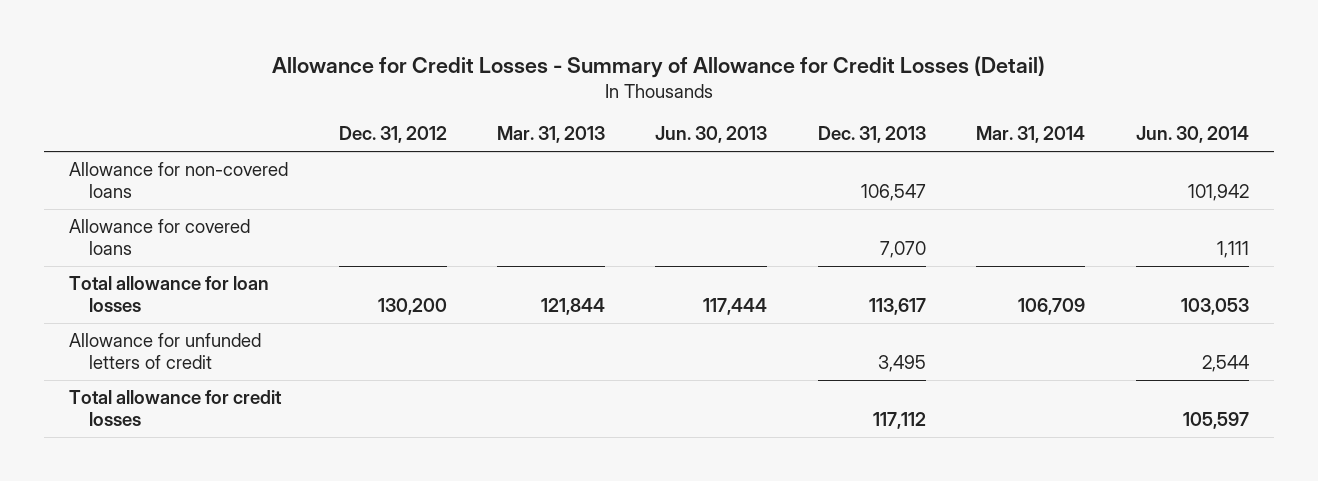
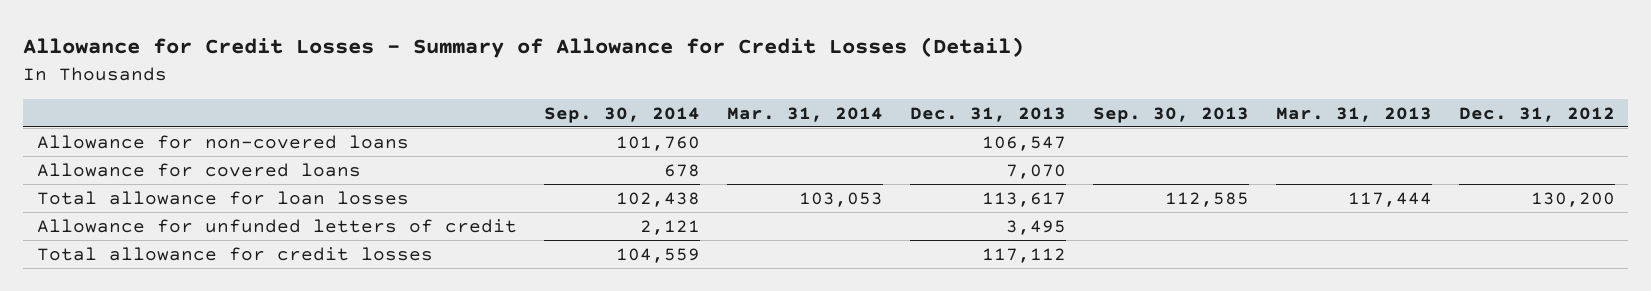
[655,126,768,144] Jun. 30, 2013 -> none
[1135,126,1249,144] Jun. 30, 2014 -> none
none -> [543,106,700,123] Sep. 30, 2014
none -> [1092,106,1249,123] Sep. 30, 2013
[540,298,605,316] 121,844 -> [1347,191,1432,207] 117,444
[1018,298,1086,316] 106,709 -> [798,191,883,207] 103,053

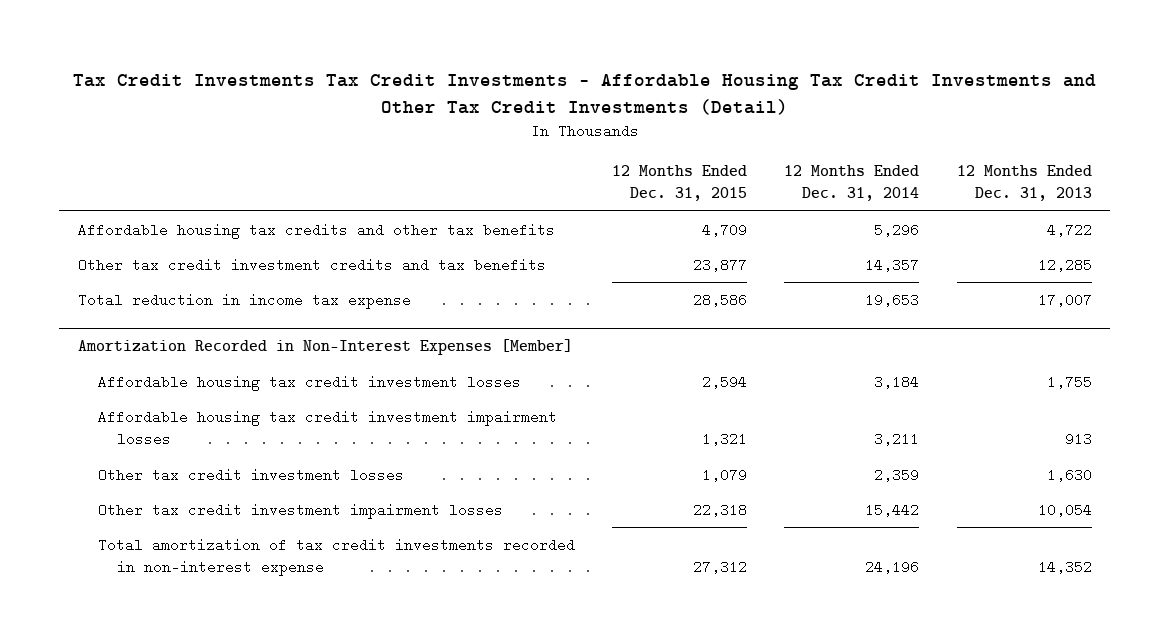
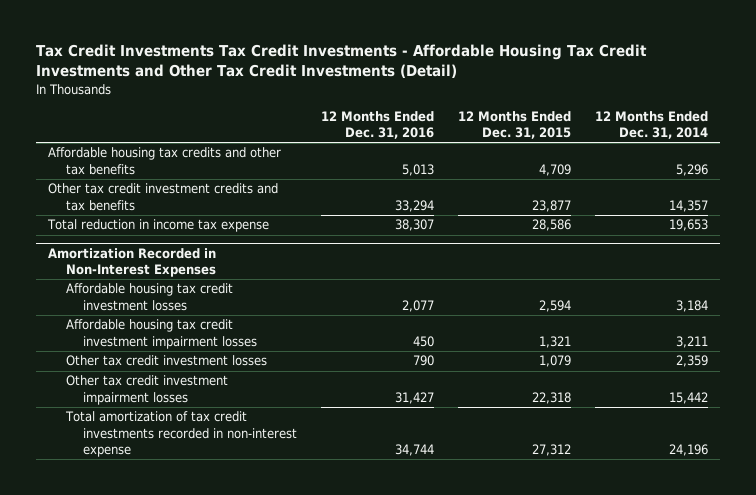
[956,165,1092,202] 12 Months Ended Dec. 31, 2013 -> none
none -> [321,110,435,140] 12 Months Ended Dec. 31, 2016
[78,339,574,356] Amortization Recorded in Non-Interest Expenses [Member] -> [48,247,217,277] Amortization Recorded in Non-Interest Expenses

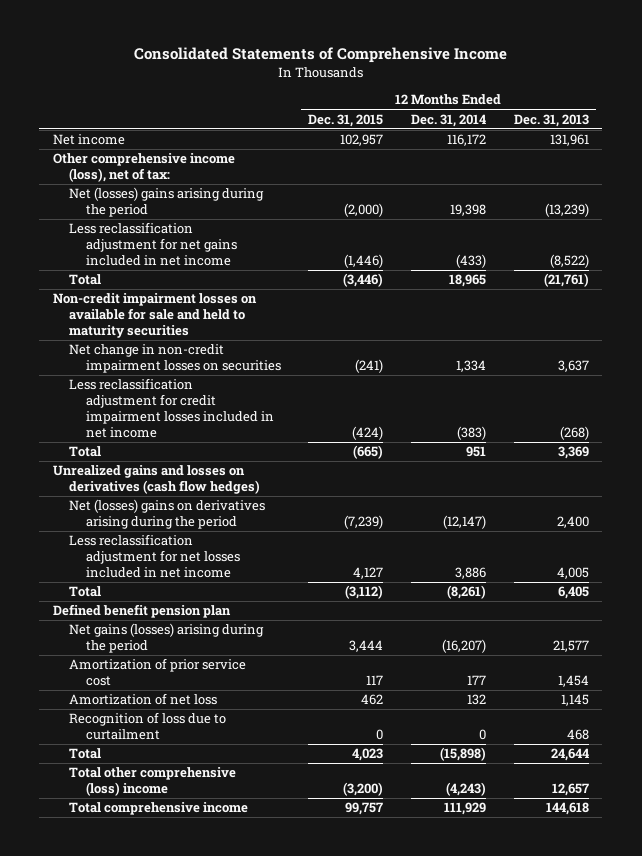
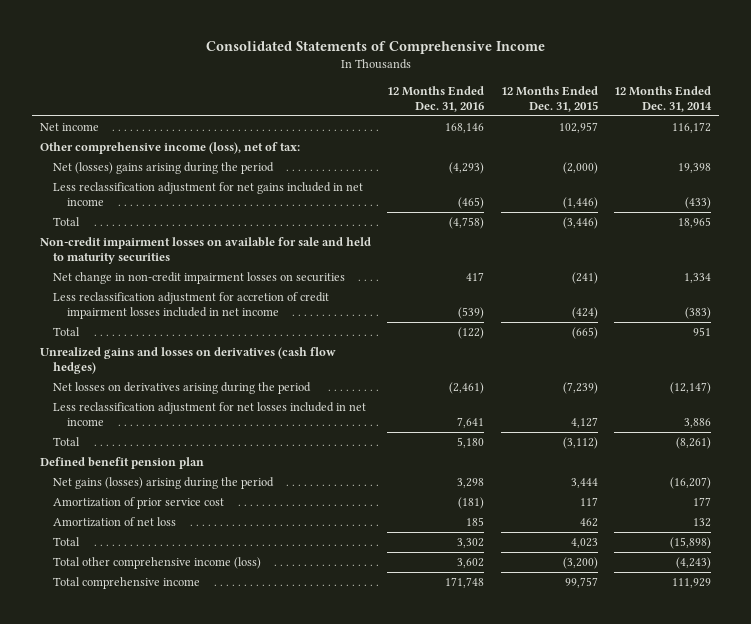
[513,113,589,127] Dec. 31, 2013 -> none
none -> [387,85,485,113] 12 Months Ended Dec. 31, 2016
[69,378,274,438] Less reclassification adjustment for credit impairment losses included in net income -> [53,291,330,320] Less reclassification adjustment for accretion of credit impairment losses included in net income
[69,499,266,530] Net (losses) gains on derivatives arising during the period -> [53,381,312,394] Net losses on derivatives arising during the period
[69,712,227,741] Recognition of loss due to curtailment -> none
[69,767,237,797] Total other comprehensive (loss) income -> [53,556,262,569] Total other comprehensive income (loss)

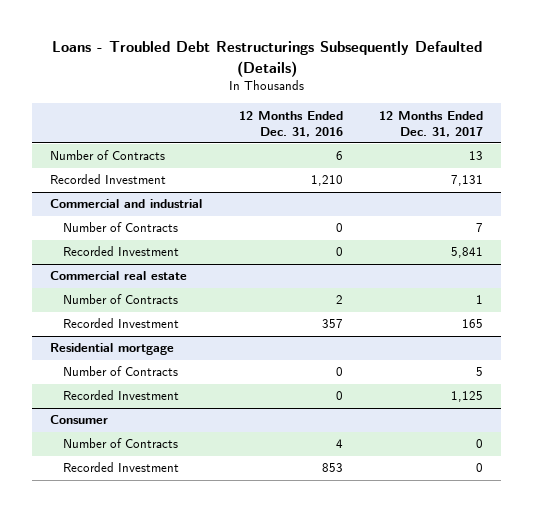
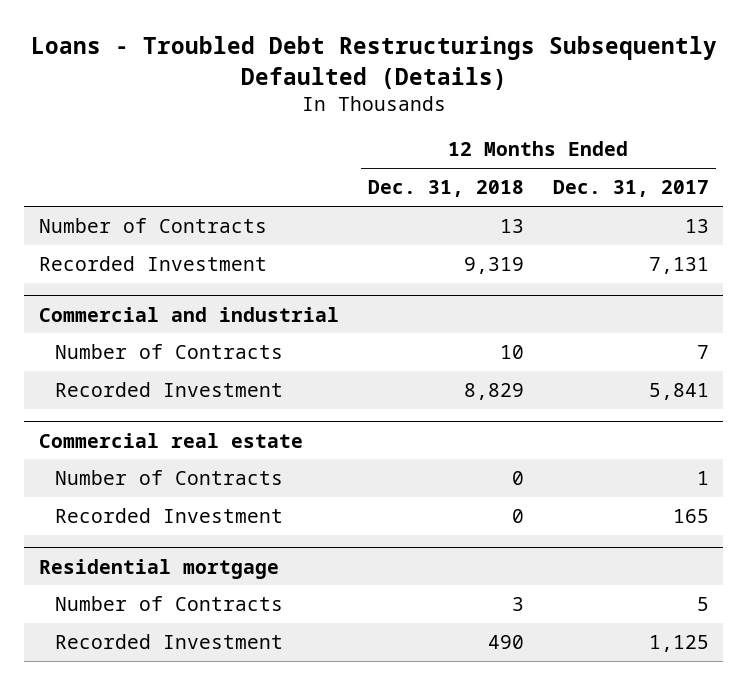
[238,110,343,137] 12 Months Ended Dec. 31, 2016 -> none
none -> [367,180,524,198] Dec. 31, 2018
[50,415,109,425] Consumer -> none
[63,438,179,449] Number of Contracts -> none
[63,462,180,473] Recorded Investment -> none

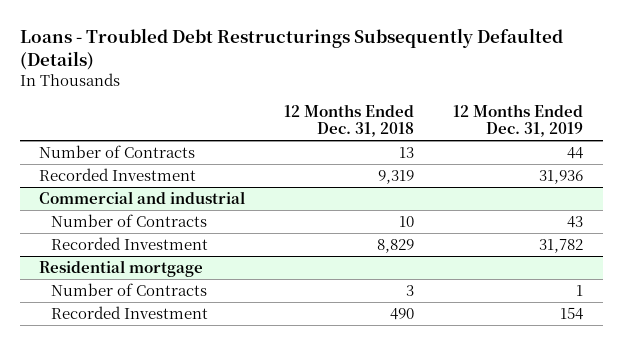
[552,180,709,198] Dec. 31, 2017 -> none
none -> [453,104,584,138] 12 Months Ended Dec. 31, 2019
[38,432,303,448] Commercial real estate -> none
[55,469,284,485] Number of Contracts -> none
[55,507,284,523] Recorded Investment -> none

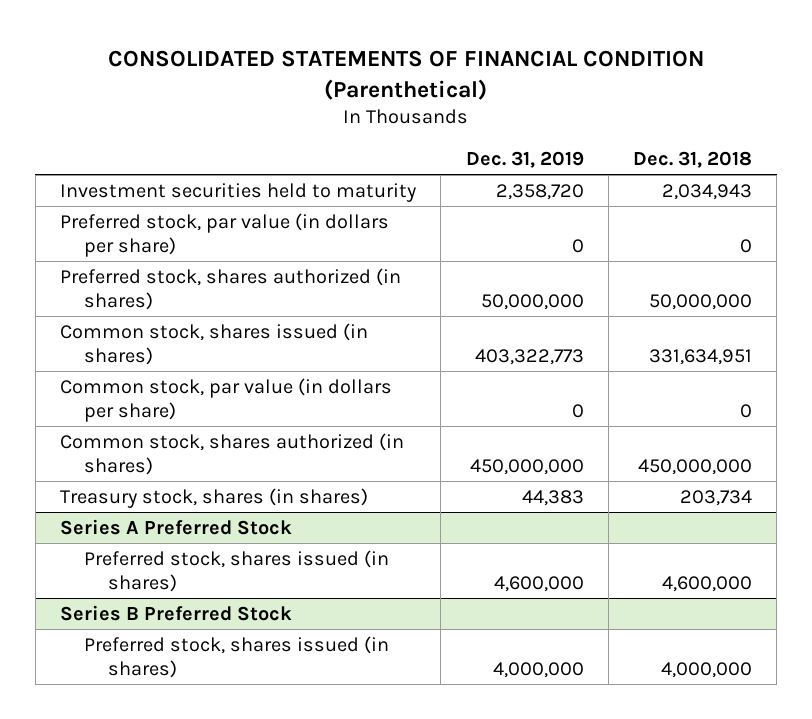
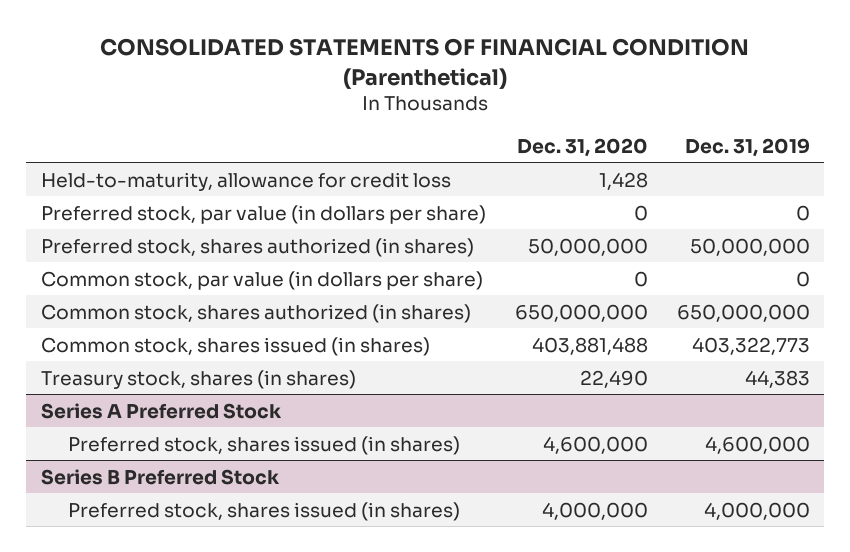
[633,151,753,169] Dec. 31, 2018 -> none
none -> [516,137,648,157] Dec. 31, 2020
[60,182,417,202] Investment securities held to maturity -> none
none -> [40,171,451,191] Held-to-maturity, allowance for credit loss
[469,458,584,475] 450,000,000 -> [676,303,810,322] 650,000,000
[60,322,369,365] Common stock, shares issued (in shares) -> [40,336,430,356] Common stock, shares issued (in shares)

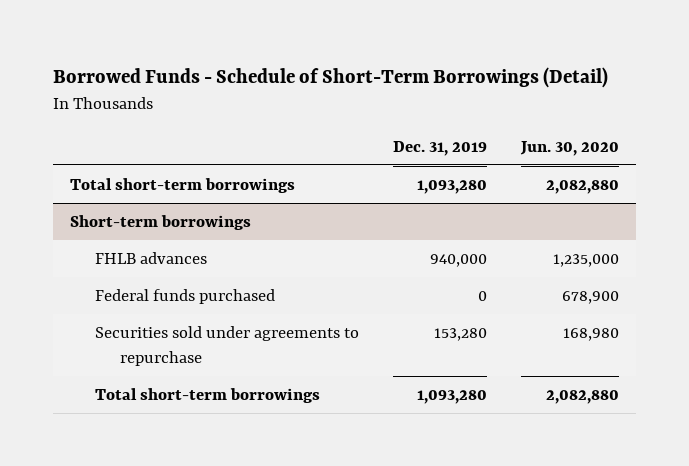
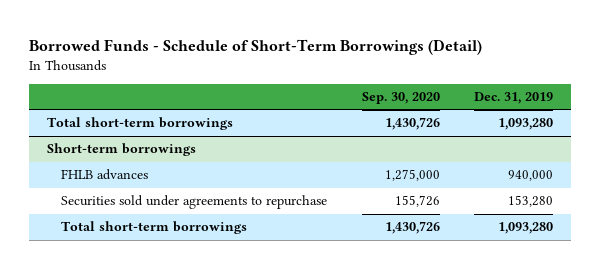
[519,140,619,156] Jun. 30, 2020 -> none
none -> [361,92,440,105] Sep. 30, 2020
[94,288,275,304] Federal funds purchased -> none

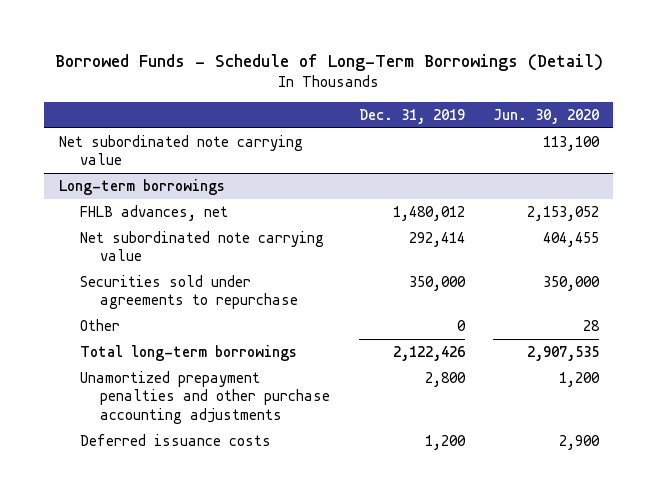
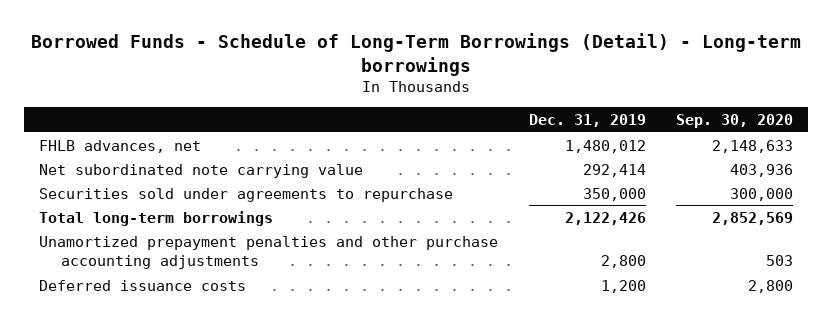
[54,54,603,72] Borrowed Funds - Schedule of Long-Term Borrowings (Detail) -> [31,32,802,76] Borrowed Funds - Schedule of Long-Term Borrowings (Detail) - Long-term borrowings
[493,108,600,124] Jun. 30, 2020 -> none
none -> [675,114,793,129] Sep. 30, 2020
[58,134,303,166] Net subordinated note carrying value -> none
[58,178,225,195] Long-term borrowings -> none
[79,318,120,331] Other -> none

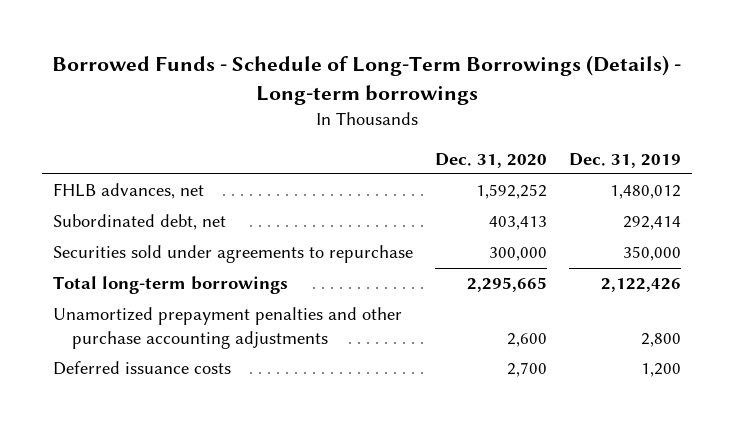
[31,32,802,76] Borrowed Funds - Schedule of Long-Term Borrowings (Detail) - Long-term borrowings -> [51,54,681,105] Borrowed Funds - Schedule of Long-Term Borrowings (Details) - Long-term borrowings
[675,114,793,129] Sep. 30, 2020 -> none
none -> [434,152,547,168] Dec. 31, 2020
[39,163,364,178] Net subordinated note carrying value -> [52,214,226,231] Subordinated debt, net

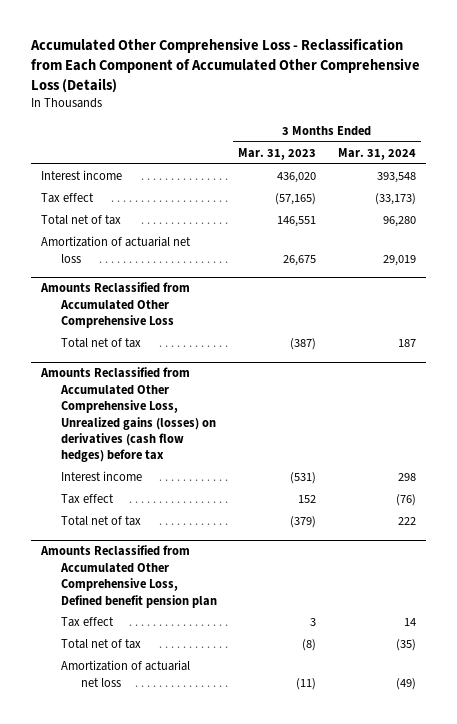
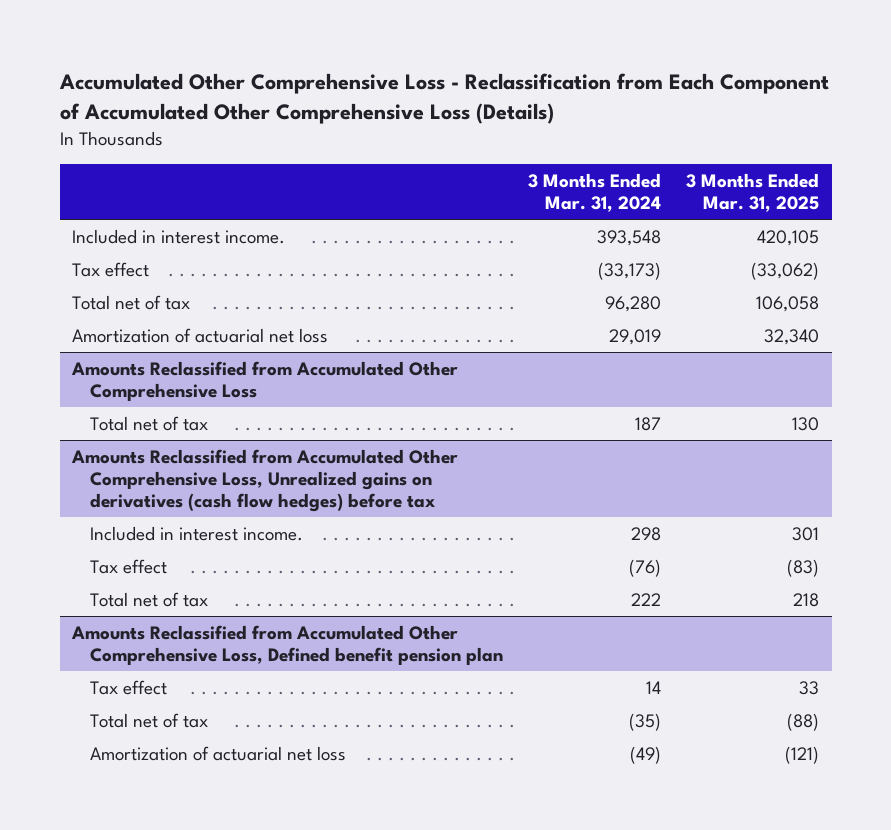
[238,147,317,160] Mar. 31, 2023 -> none
none -> [686,173,820,213] 3 Months Ended Mar. 31, 2025
[41,170,123,181] Interest income -> [72,228,286,244] Included in interest income.
[40,367,216,463] Amounts Reclassified from Accumulated Other Comprehensive Loss, Unrealized gains (losses) on derivatives (cash flow hedges) before tax -> [71,448,459,513] Amounts Reclassified from Accumulated Other Comprehensive Loss, Unrealized gains on derivatives (cash flow hedges) before tax
[60,471,142,482] Interest income -> [89,525,303,541] Included in interest income.

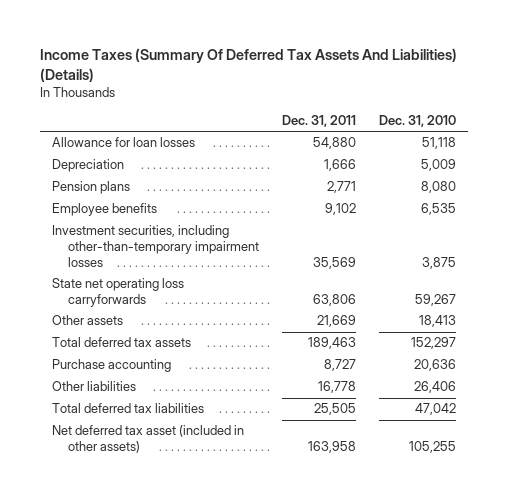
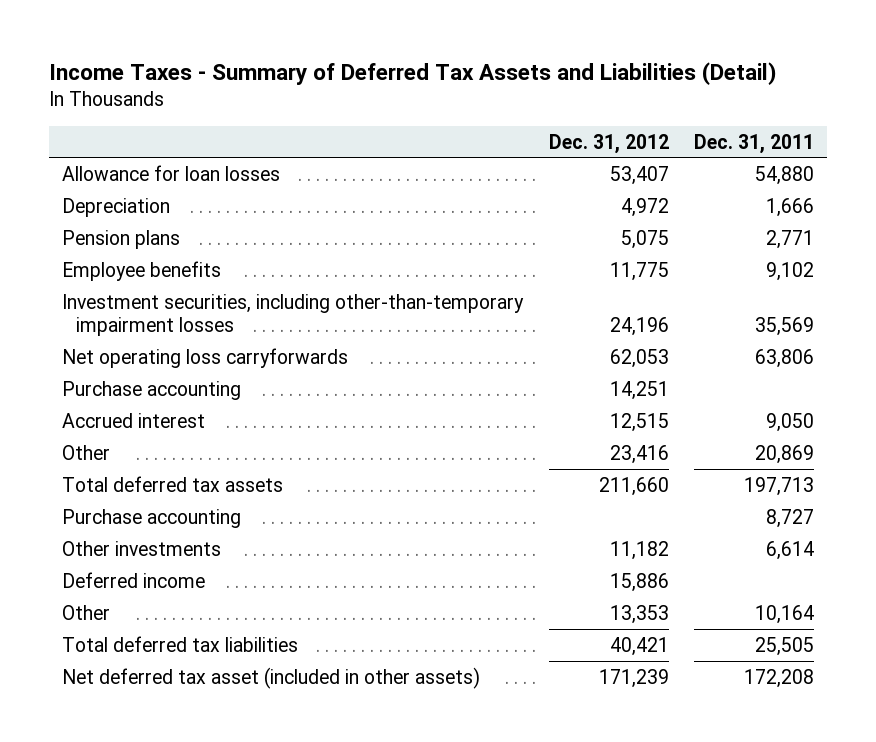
[39,47,457,82] Income Taxes (Summary Of Deferred Tax Assets And Liabilities) (Details) -> [49,61,777,85] Income Taxes - Summary of Deferred Tax Assets and Liabilities (Detail)
[379,115,457,128] Dec. 31, 2010 -> none
none -> [548,133,669,154] Dec. 31, 2012
[51,278,184,308] State net operating loss carryforwards -> [61,347,348,368] Net operating loss carryforwards
none -> [61,380,241,400] Purchase accounting
none -> [61,412,205,428] Accrued interest
[51,315,123,326] Other assets -> [61,444,110,460] Other
[317,315,357,328] 21,669 -> [755,444,815,464] 20,869
[308,337,357,350] 189,463 -> [744,476,815,496] 197,713
none -> [61,540,221,556] Other investments
none -> [61,571,205,588] Deferred income
[51,381,136,392] Other liabilities -> [61,604,110,620] Other
[318,381,357,394] 16,778 -> [755,604,815,624] 10,164
[308,441,357,454] 163,958 -> [744,668,815,688] 172,208

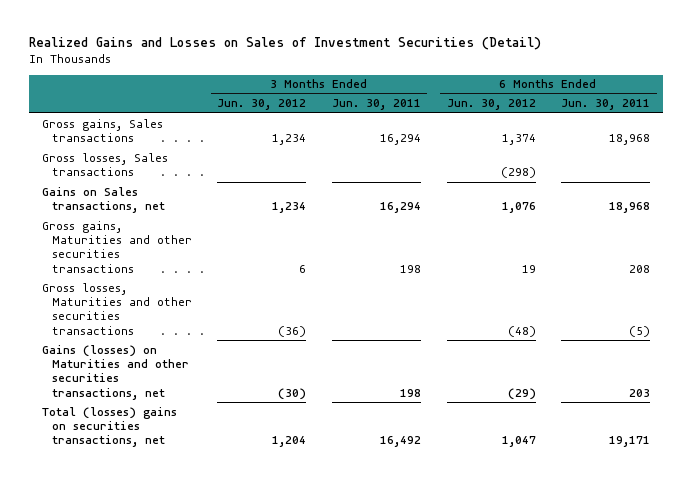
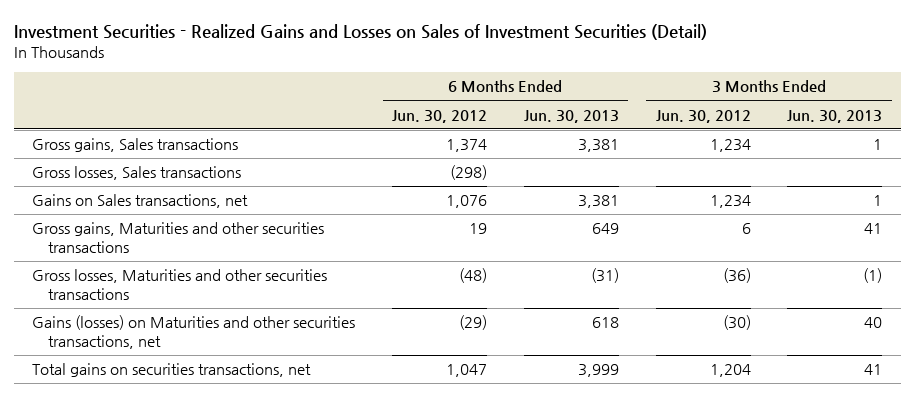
[28,37,541,51] Realized Gains and Losses on Sales of Investment Securities (Detail) -> [13,24,707,41] Investment Securities - Realized Gains and Losses on Sales of Investment Securities (Detail)
[332,99,422,111] Jun. 30, 2011 -> none
[561,99,651,111] Jun. 30, 2011 -> none
none -> [523,109,619,123] Jun. 30, 2013
none -> [787,109,883,123] Jun. 30, 2013
[41,406,177,448] Total (losses) gains on securities transactions, net -> [32,363,312,378] Total gains on securities transactions, net

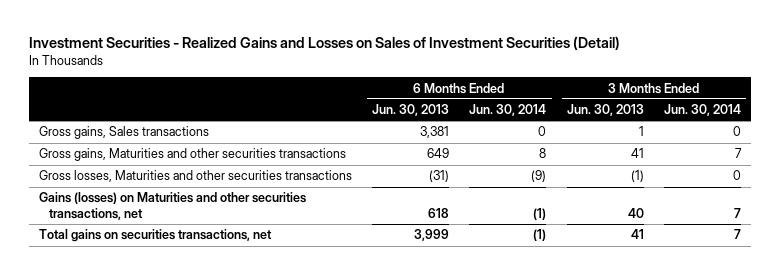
[392,109,488,123] Jun. 30, 2012 -> none
[655,109,751,123] Jun. 30, 2012 -> none
none -> [469,104,547,117] Jun. 30, 2014
none -> [664,104,742,117] Jun. 30, 2014
[32,166,242,181] Gross losses, Sales transactions -> none
[32,194,249,209] Gains on Sales transactions, net -> none

